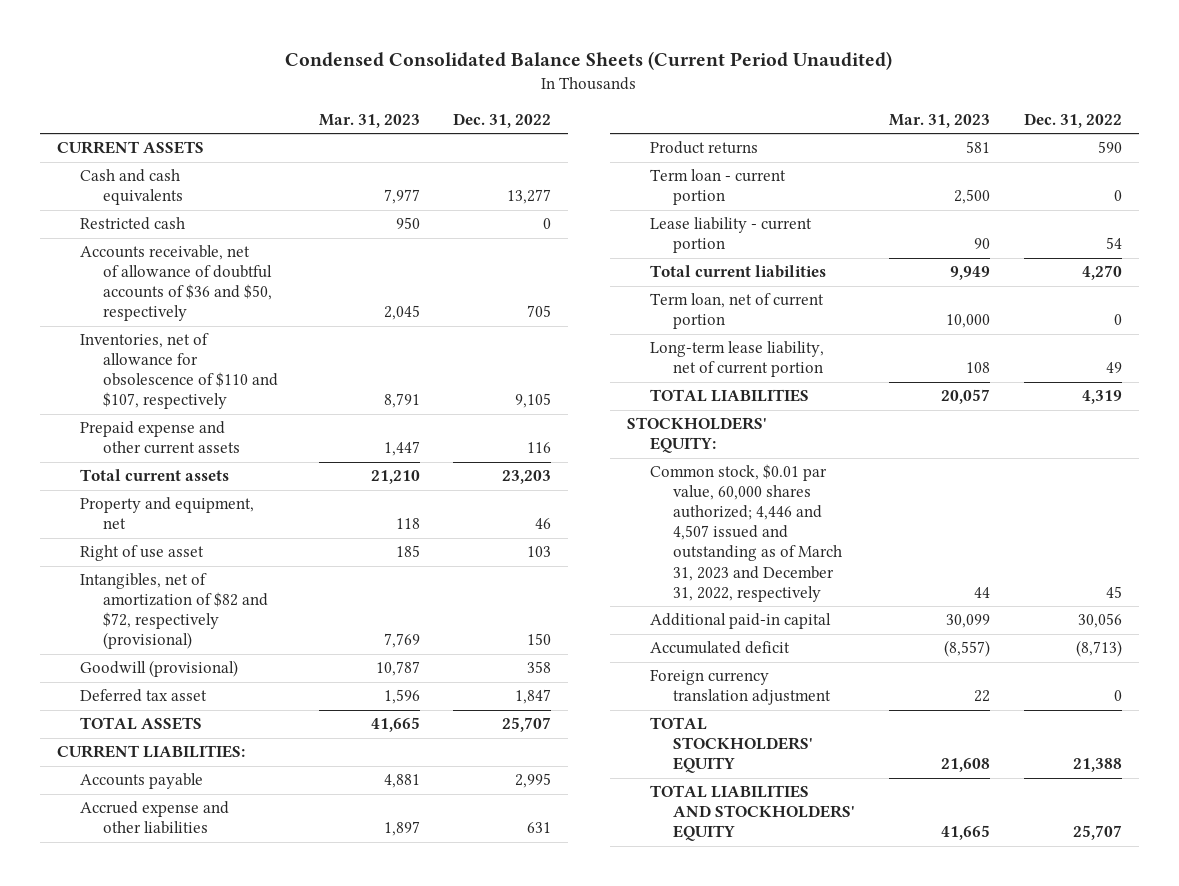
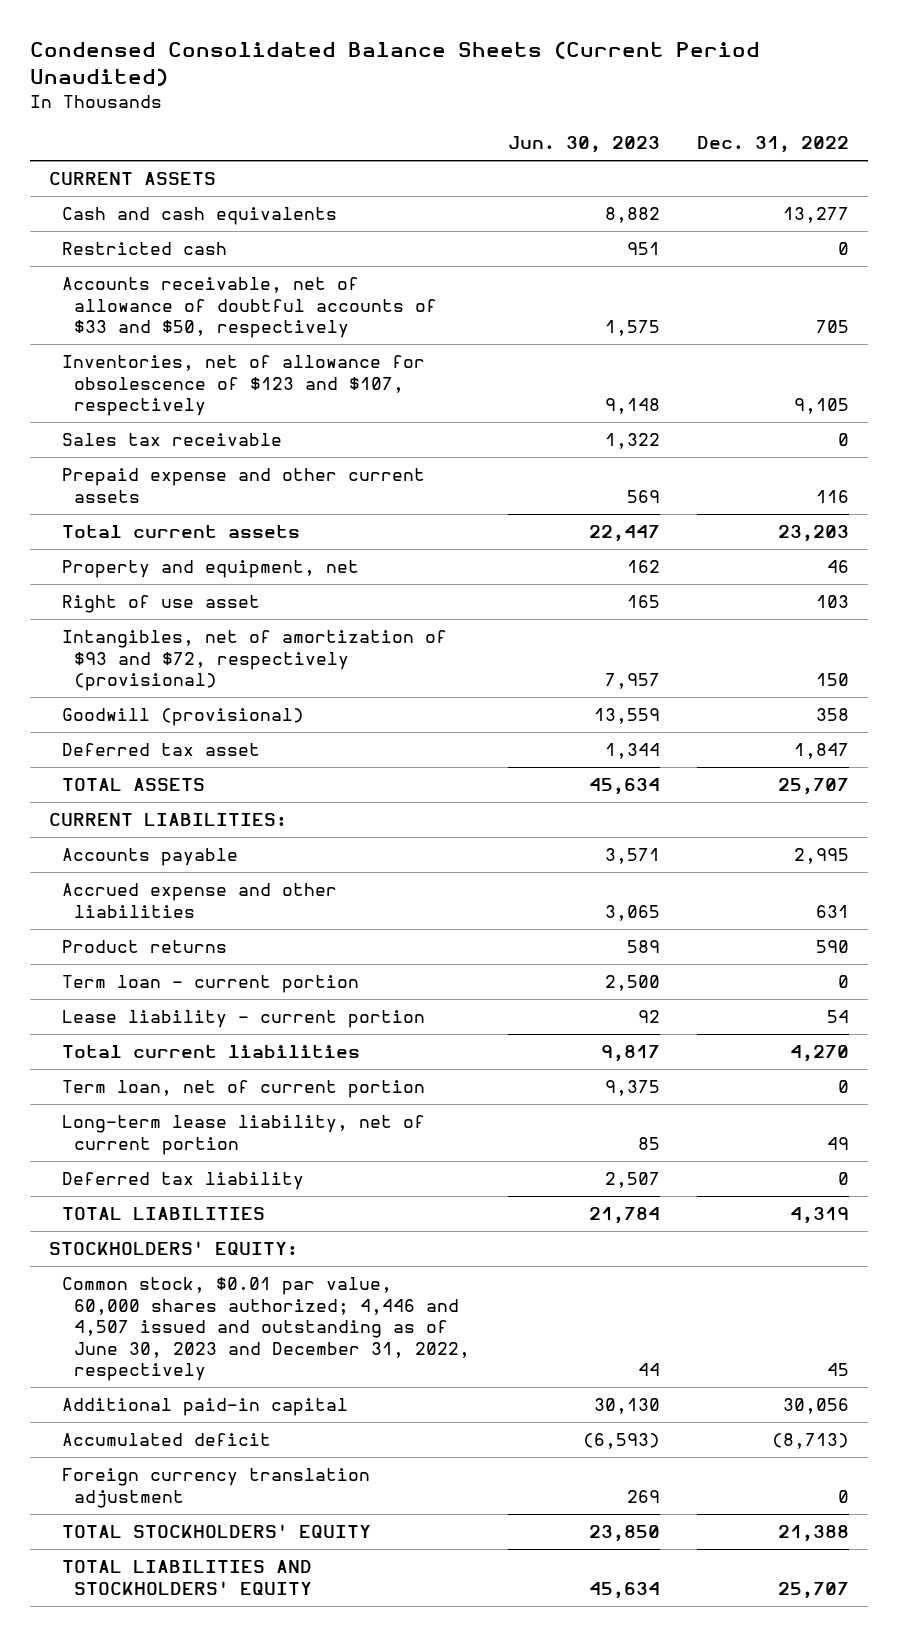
[318,113,420,128] Mar. 31, 2023 -> none
none -> [507,136,660,154] Jun. 30, 2023
[79,245,272,322] Accounts receivable, net of allowance of doubtful accounts of $36 and $50, respectively -> [61,277,438,339] Accounts receivable, net of allowance of doubtful accounts of $33 and $50, respectively
[79,333,278,410] Inventories, net of allowance for obsolescence of $110 and $107, respectively -> [61,355,425,417] Inventories, net of allowance for obsolescence of $123 and $107, respectively
none -> [61,433,282,447] Sales tax receivable
[79,573,268,650] Intangibles, net of amortization of $82 and $72, respectively (provisional) -> [61,630,447,692] Intangibles, net of amortization of $93 and $72, respectively (provisional)
none -> [61,1172,304,1191] Deferred tax liability
[650,464,843,602] Common stock, $0.01 par value, 60,000 shares authorized; 4,446 and 4,507 issued and outstanding as of March 31, 2023 and December 31, 2022, respectively -> [61,1277,471,1382] Common stock, $0.01 par value, 60,000 shares authorized; 4,446 and 4,507 issued and outstanding as of June 30, 2023 and December 31, 2022, respectively

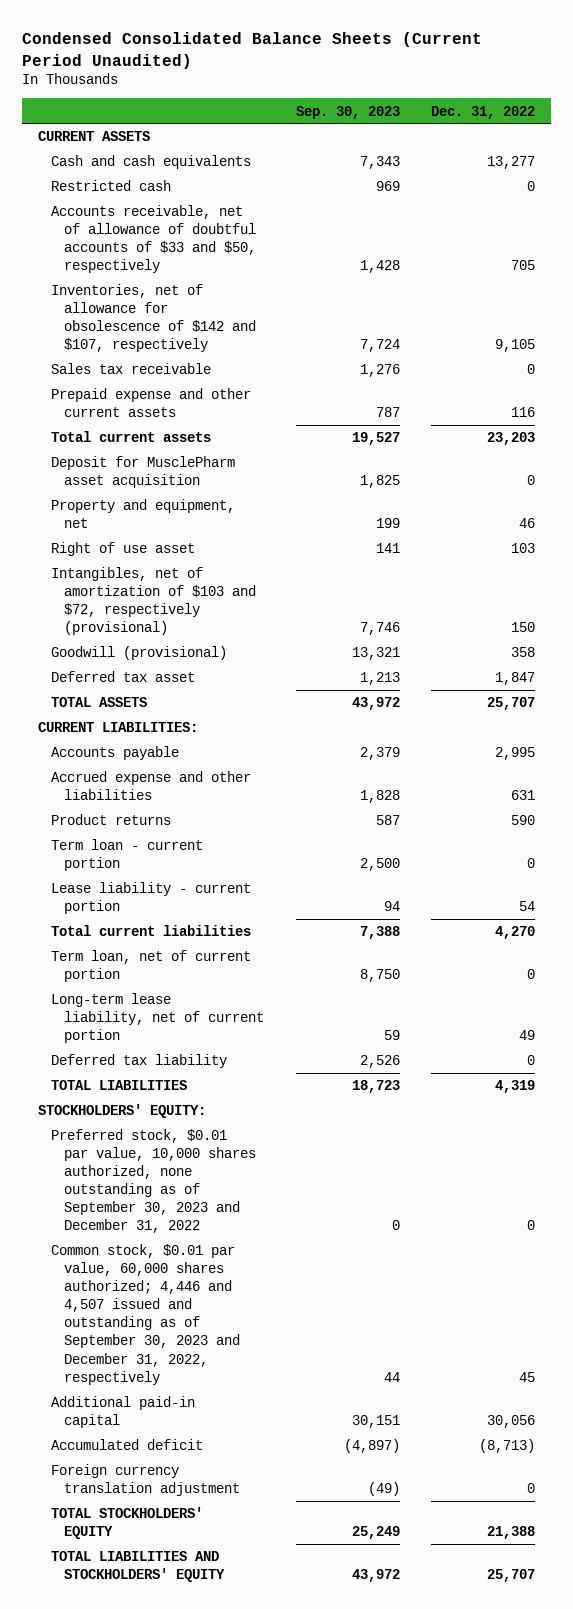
[507,136,660,154] Jun. 30, 2023 -> none
none -> [295,105,400,119] Sep. 30, 2023
[61,355,425,417] Inventories, net of allowance for obsolescence of $123 and $107, respectively -> [50,284,256,353] Inventories, net of allowance for obsolescence of $142 and $107, respectively
none -> [50,456,235,489] Deposit for MusclePharm asset acquisition
[61,630,447,692] Intangibles, net of amortization of $93 and $72, respectively (provisional) -> [50,567,256,636] Intangibles, net of amortization of $103 and $72, respectively (provisional)
none -> [50,1129,256,1234] Preferred stock, $0.01 par value, 10,000 shares authorized, none outstanding as of September 30, 2023 and December 31, 2022
[61,1277,471,1382] Common stock, $0.01 par value, 60,000 shares authorized; 4,446 and 4,507 issued and outstanding as of June 30, 2023 and December 31, 2022, respectively -> [50,1244,240,1385] Common stock, $0.01 par value, 60,000 shares authorized; 4,446 and 4,507 issued and outstanding as of September 30, 2023 and December 31, 2022, respectively

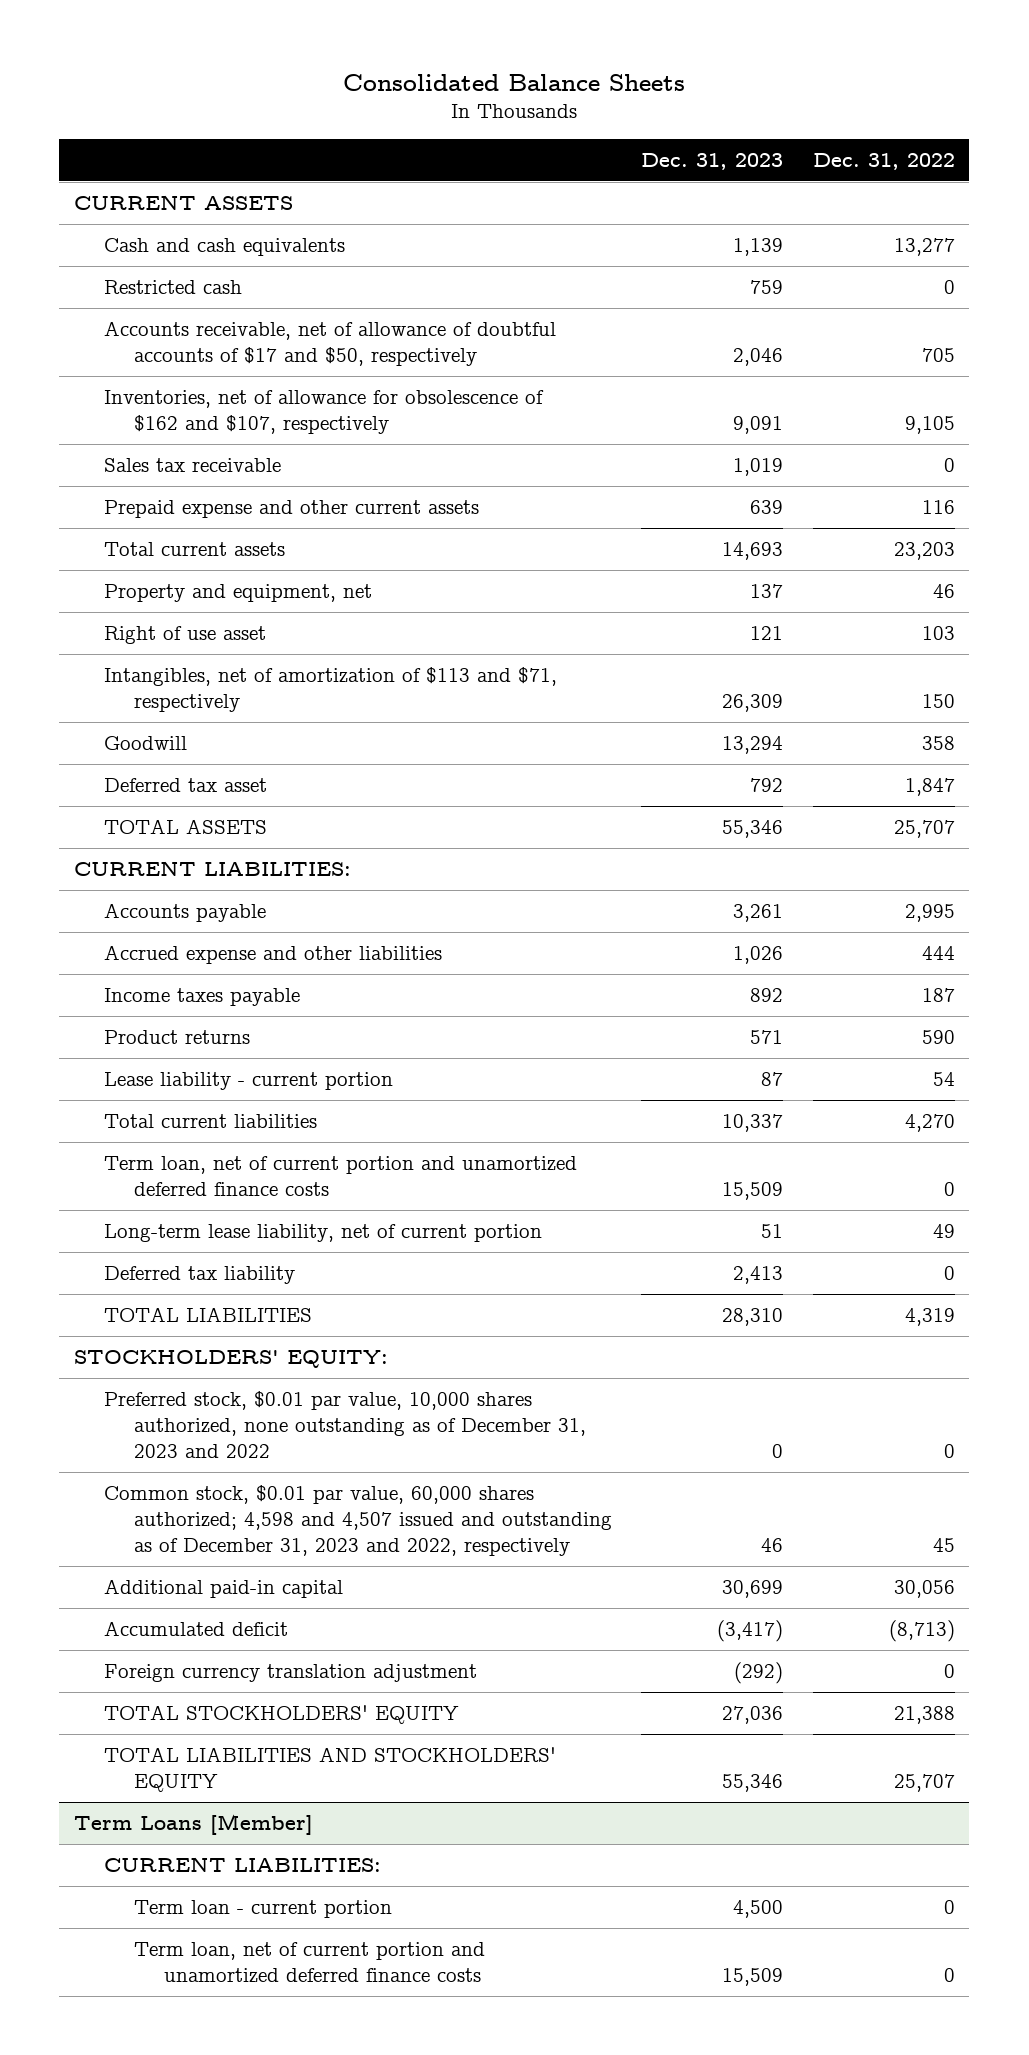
[22,31,483,69] Condensed Consolidated Balance Sheets (Current Period Unaudited) -> [343,73,686,91] Consolidated Balance Sheets
[295,105,400,119] Sep. 30, 2023 -> none
none -> [641,152,784,170] Dec. 31, 2023
[50,205,256,274] Accounts receivable, net of allowance of doubtful accounts of $33 and $50, respectively -> [104,320,557,366] Accounts receivable, net of allowance of doubtful accounts of $17 and $50, respectively
[50,284,256,353] Inventories, net of allowance for obsolescence of $142 and $107, respectively -> [104,389,545,434] Inventories, net of allowance for obsolescence of $162 and $107, respectively
[50,456,235,489] Deposit for MusclePharm asset acquisition -> none
[50,567,256,636] Intangibles, net of amortization of $103 and $72, respectively (provisional) -> [104,666,558,712] Intangibles, net of amortization of $113 and $71, respectively
[50,646,227,661] Goodwill (provisional) -> [104,735,188,750] Goodwill
[511,790,536,801] 631 -> [921,945,955,960] 444
none -> [104,987,301,1006] Income taxes payable
[50,839,203,872] Term loan - current portion -> none
[50,950,251,983] Term loan, net of current portion -> [104,1155,578,1196] Term loan, net of current portion and unamortized deferred finance costs
[50,1129,256,1234] Preferred stock, $0.01 par value, 10,000 shares authorized, none outstanding as of September 30, 2023 and December 31, 2022 -> [104,1390,587,1458] Preferred stock, $0.01 par value, 10,000 shares authorized, none outstanding as of December 31, 2023 and 2022
[50,1244,240,1385] Common stock, $0.01 par value, 60,000 shares authorized; 4,446 and 4,507 issued and outstanding as of September 30, 2023 and December 31, 2022, respectively -> [104,1484,613,1556] Common stock, $0.01 par value, 60,000 shares authorized; 4,598 and 4,507 issued and outstanding as of December 31, 2023 and 2022, respectively
none -> [73,1813,313,1835] Term Loans [Member]
none -> [104,1856,382,1872] CURRENT LIABILITIES:
none -> [134,1899,393,1918] Term loan - current portion
none -> [134,1941,486,1983] Term loan, net of current portion and unamortized deferred finance costs

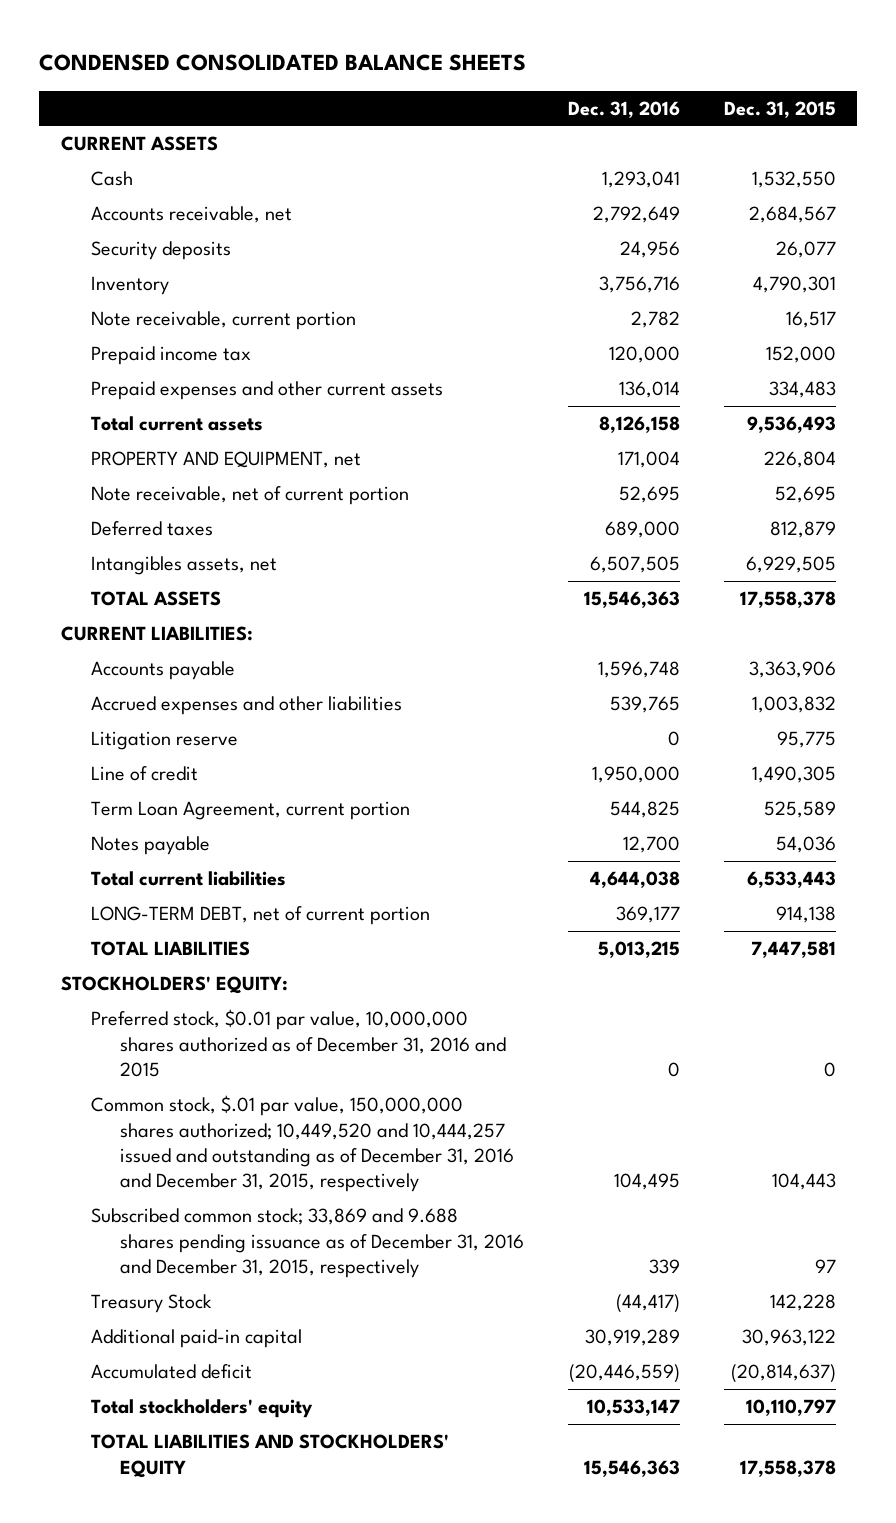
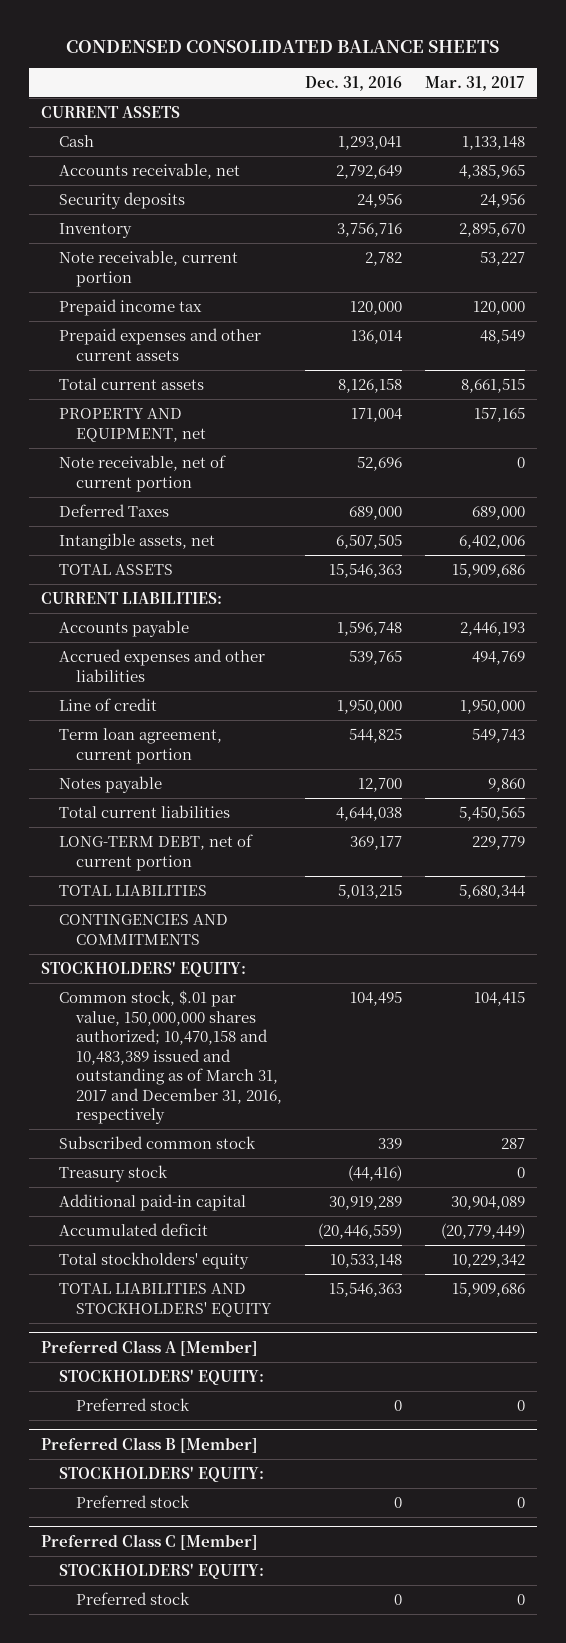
[723,100,836,118] Dec. 31, 2015 -> none
none -> [425,75,526,91] Mar. 31, 2017
[619,486,681,504] 52,695 -> [357,456,403,472] 52,696
[90,521,213,537] Deferred taxes -> [58,504,169,518] Deferred Taxes
[90,556,277,576] Intangibles assets, net -> [58,533,215,551] Intangible assets, net
[90,731,238,751] Litigation reserve -> none
[90,801,410,821] Term Loan Agreement, current portion -> [58,728,222,764] Term loan agreement, current portion
none -> [58,914,228,945] CONTINGENCIES AND COMMITMENTS
[90,1009,507,1077] Preferred stock, $0.01 par value, 10,000,000 shares authorized as of December 31, 2016 and 2015 -> none
[90,1095,515,1193] Common stock, $.01 par value, 150,000,000 shares authorized; 10,449,520 and 10,444,257 issued and outstanding as of December 31, 2016 and December 31, 2015, respectively -> [58,990,283,1125] Common stock, $.01 par value, 150,000,000 shares authorized; 10,470,158 and 10,483,389 issued and outstanding as of March 31, 2017 and December 31, 2016, respectively
[90,1208,525,1278] Subscribed common stock; 33,869 and 9.688 shares pending issuance as of December 31, 2016 and December 31, 2015, respectively -> [58,1136,256,1150] Subscribed common stock
[90,1294,212,1314] Treasury Stock -> [58,1165,168,1183] Treasury stock
[616,1294,681,1314] (44,417) -> [348,1165,403,1182] (44,416)
[587,1399,681,1417] 10,533,147 -> [330,1253,403,1269] 10,533,148
none -> [40,1339,258,1356] Preferred Class A [Member]
none -> [58,1369,264,1386] STOCKHOLDERS' EQUITY:
none -> [76,1398,191,1412] Preferred stock
none -> [40,1436,258,1453] Preferred Class B [Member]
none -> [58,1466,264,1483] STOCKHOLDERS' EQUITY:
none -> [76,1495,191,1509] Preferred stock
none -> [40,1533,258,1550] Preferred Class C [Member]
none -> [58,1563,264,1580] STOCKHOLDERS' EQUITY:
none -> [76,1592,191,1606] Preferred stock

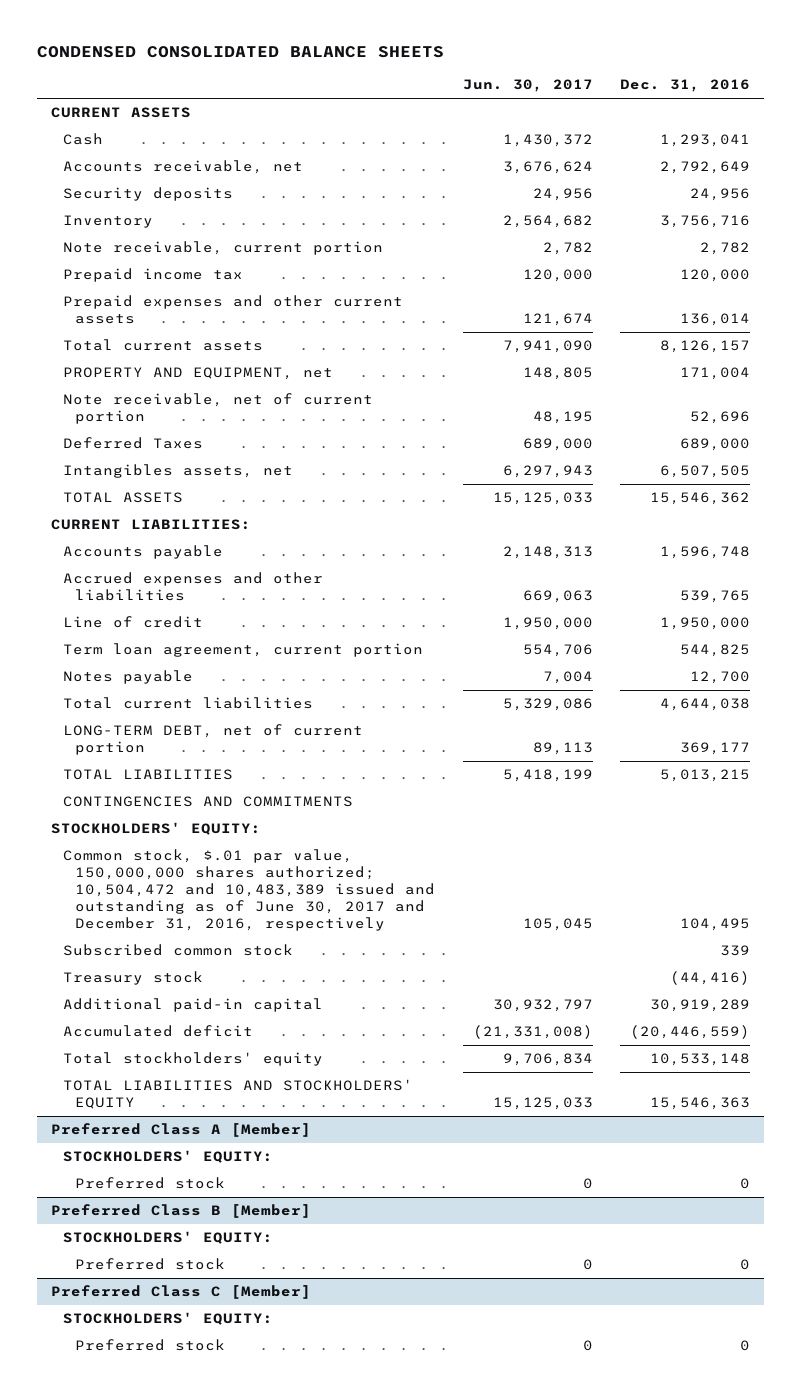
[425,75,526,91] Mar. 31, 2017 -> none
none -> [462,79,593,93] Jun. 30, 2017
[338,378,403,394] 8,126,158 -> [660,340,751,354] 8,126,157
[58,533,215,551] Intangible assets, net -> [62,464,293,479] Intangibles assets, net
[329,563,403,579] 15,546,363 -> [650,492,751,506] 15,546,362
[58,990,283,1125] Common stock, $.01 par value, 150,000,000 shares authorized; 10,470,158 and 10,483,389 issued and outstanding as of March 31, 2017 and December 31, 2016, respectively -> [62,849,436,932] Common stock, $.01 par value, 150,000,000 shares authorized; 10,504,472 and 10,483,389 issued and outstanding as of June 30, 2017 and December 31, 2016, respectively

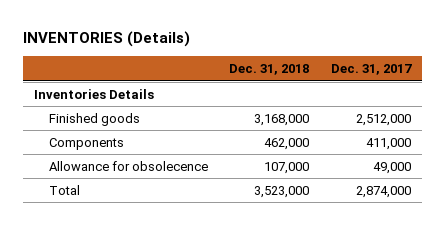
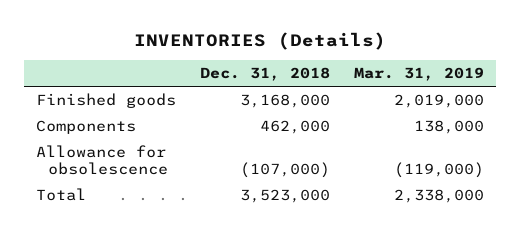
[330,63,412,75] Dec. 31, 2017 -> none
none -> [354,67,485,82] Mar. 31, 2019
[34,88,155,99] Inventories Details -> none
[48,160,208,171] Allowance for obsolecence -> [35,144,168,176] Allowance for obsolescence
[264,161,310,174] 107,000 -> [240,162,331,179] (107,000)

